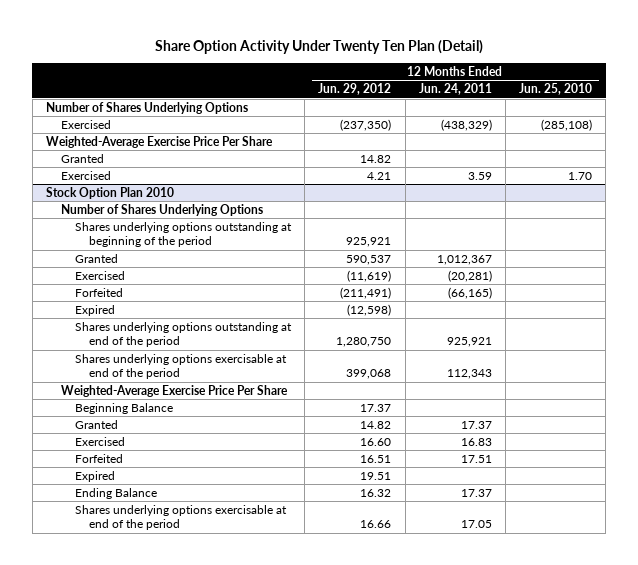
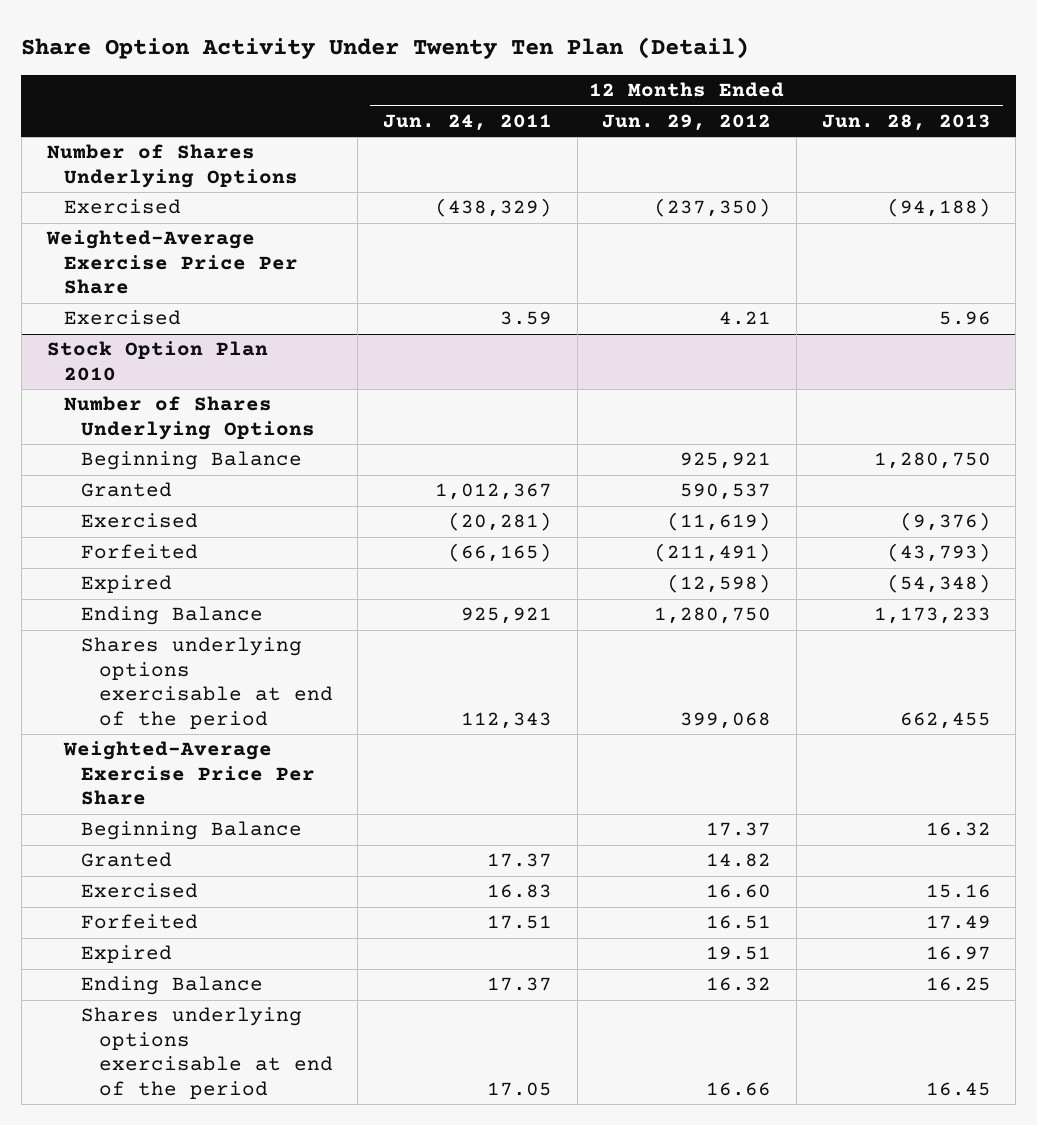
[519,83,593,96] Jun. 25, 2010 -> none
none -> [821,113,991,131] Jun. 28, 2013
[60,153,104,163] Granted -> none
[75,221,293,248] Shares underlying options outstanding at beginning of the period -> [81,451,303,471] Beginning Balance
[75,321,293,348] Shares underlying options outstanding at end of the period -> [81,606,264,626] Ending Balance

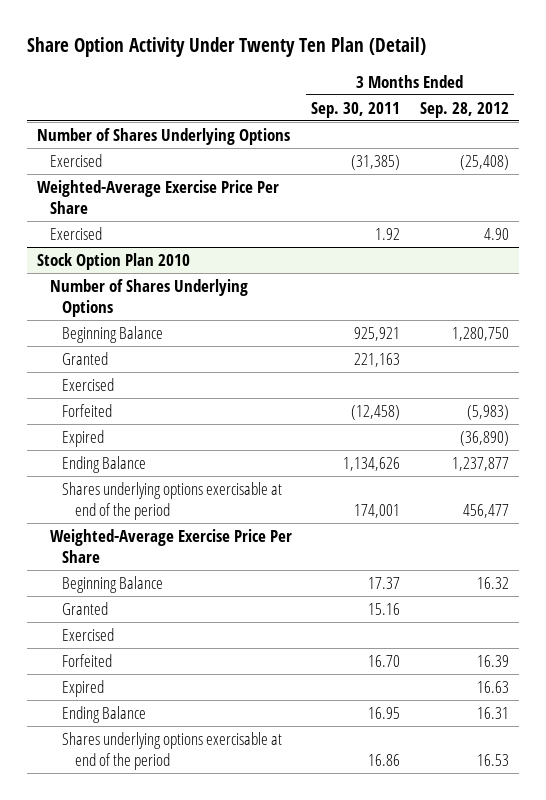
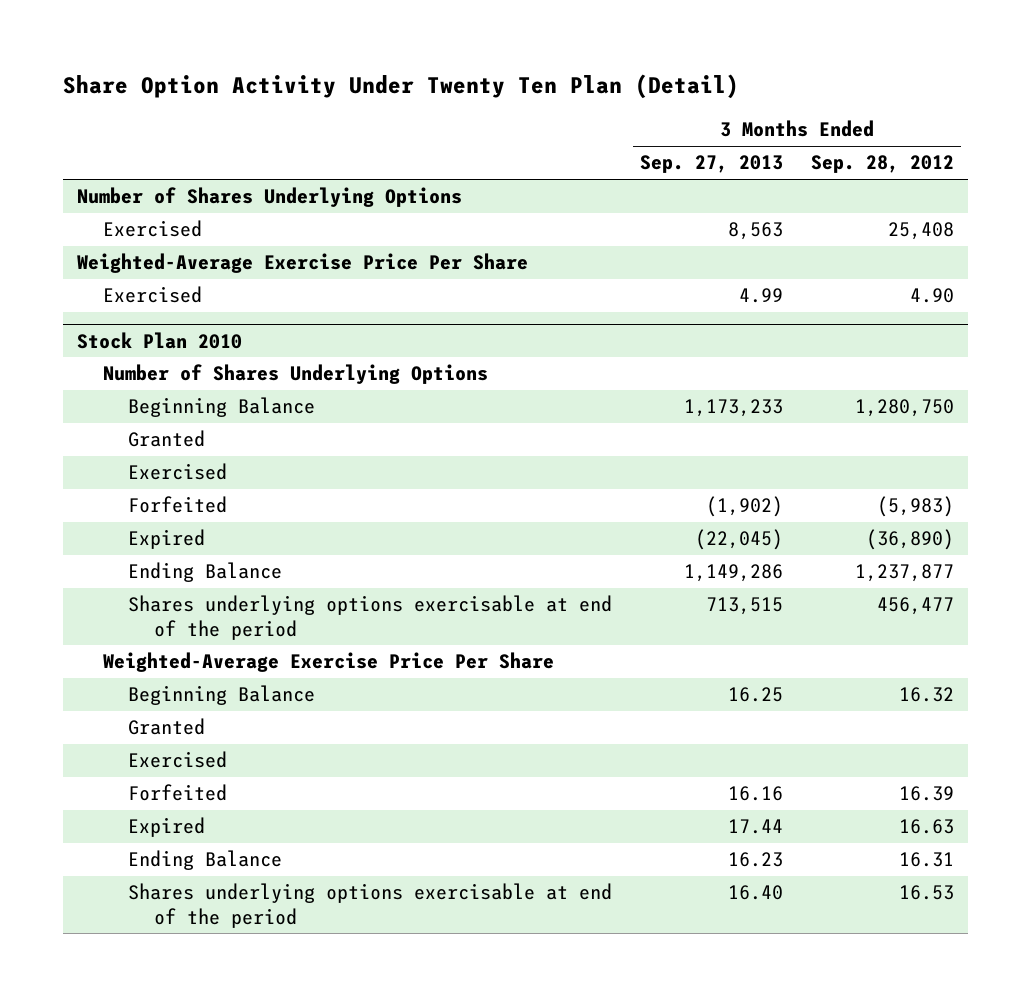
[311,101,401,118] Sep. 30, 2011 -> none
none -> [640,155,784,174] Sep. 27, 2013
[460,154,510,170] (25,408) -> [887,222,954,241] 25,408
[36,252,190,270] Stock Option Plan 2010 -> [76,331,242,349] Stock Plan 2010

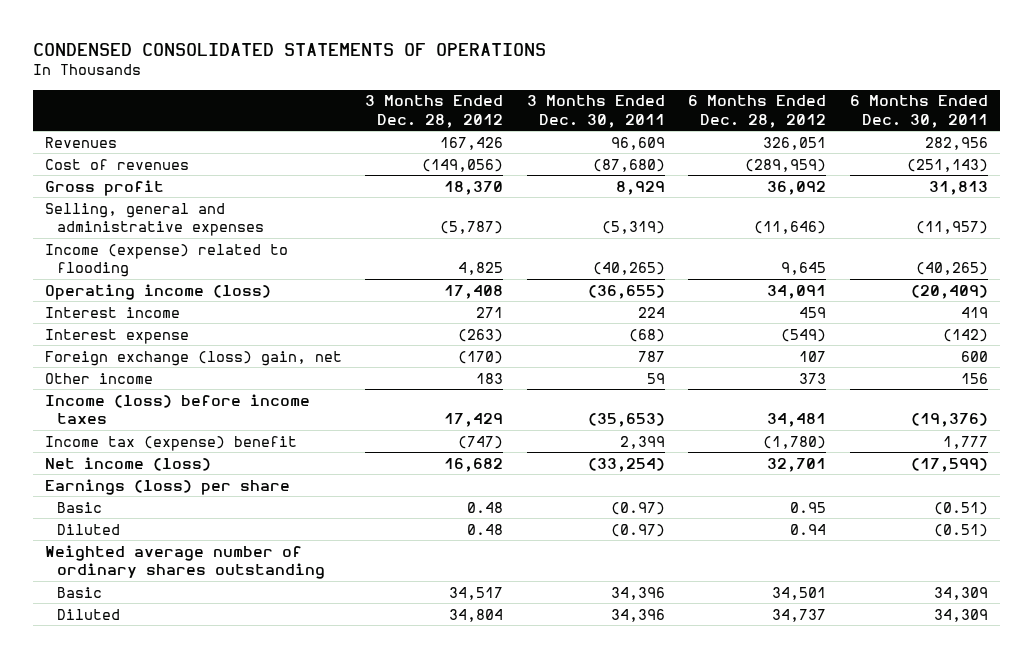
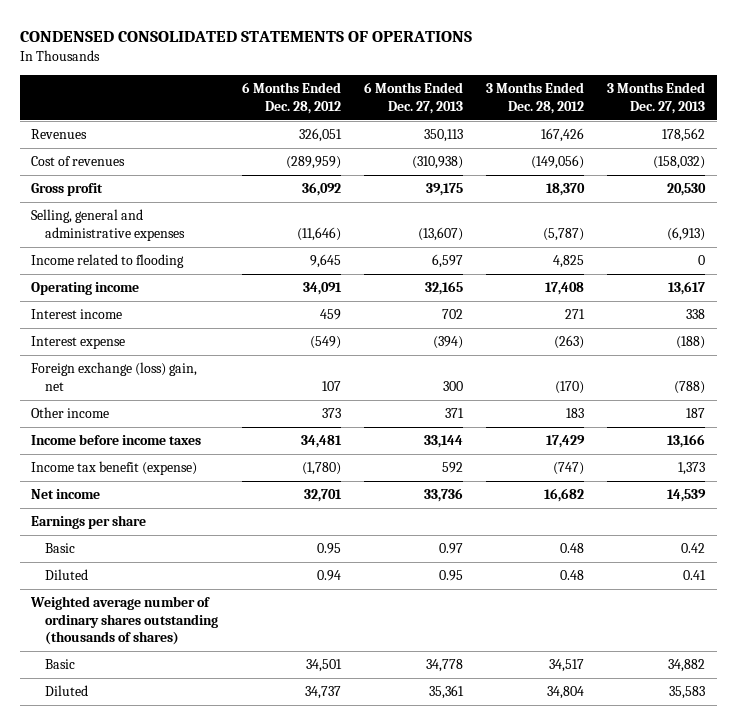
[526,95,665,128] 3 Months Ended Dec. 30, 2011 -> none
[849,95,988,128] 6 Months Ended Dec. 30, 2011 -> none
none -> [363,82,463,114] 6 Months Ended Dec. 27, 2013
none -> [607,82,706,114] 3 Months Ended Dec. 27, 2013
[44,243,288,278] Income (expense) related to flooding -> [31,254,185,269] Income related to flooding
[44,283,271,300] Operating income (loss) -> [31,282,140,296] Operating income
[44,393,310,425] Income (loss) before income taxes -> [31,434,202,446] Income before income taxes
[44,435,297,451] Income tax (expense) benefit -> [31,461,198,476] Income tax benefit (expense)
[44,456,211,471] Net income (loss) -> [31,489,101,500] Net income
[44,478,290,495] Earnings (loss) per share -> [31,515,147,530] Earnings per share
[44,544,325,580] Weighted average number of ordinary shares outstanding -> [30,596,219,646] Weighted average number of ordinary shares outstanding (thousands of shares)

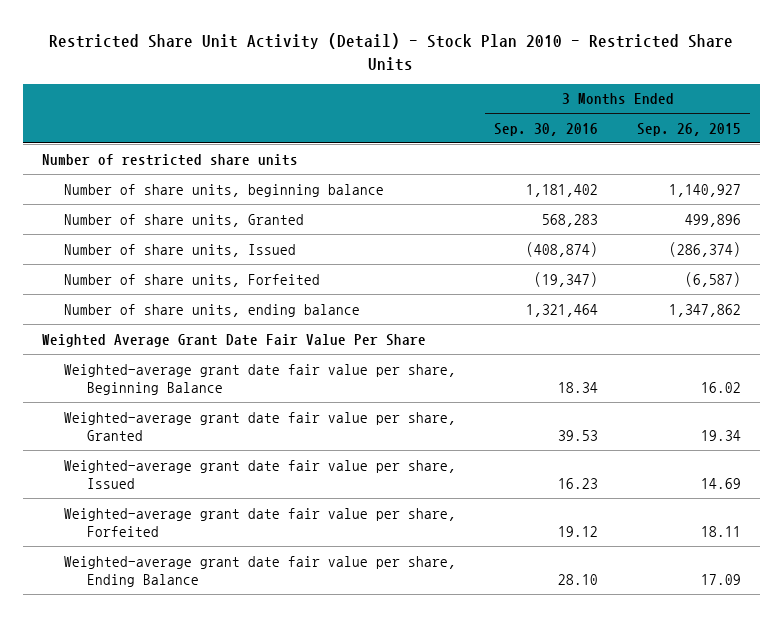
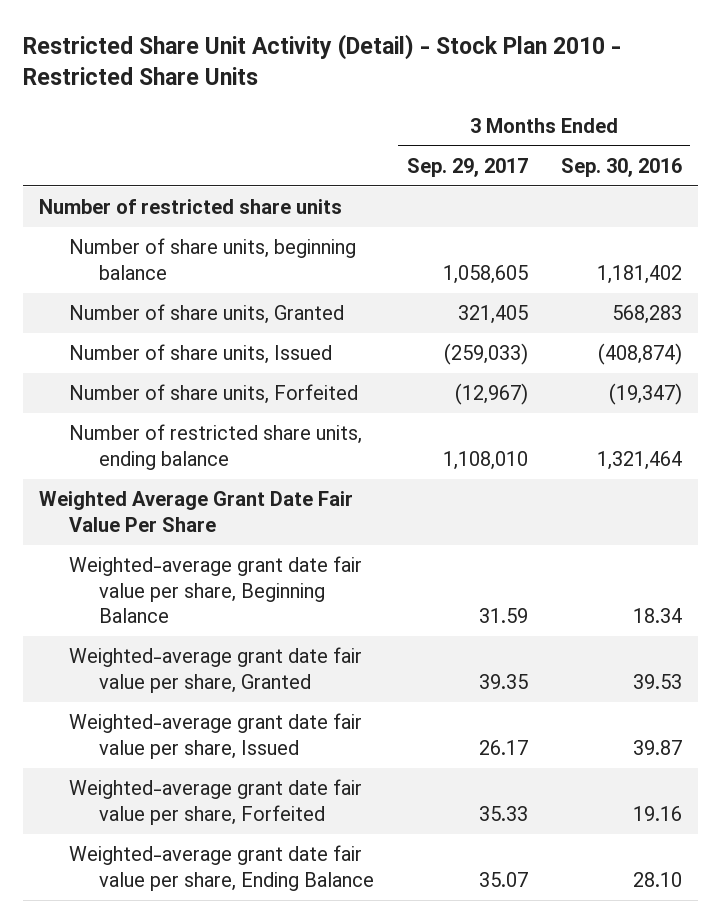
[636,122,741,136] Sep. 26, 2015 -> none
none -> [406,157,528,177] Sep. 29, 2017
[64,303,361,317] Number of share units, ending balance -> [69,424,363,470] Number of restricted share units, ending balance
[558,477,599,489] 16.23 -> [632,739,682,755] 39.87
[558,525,599,537] 19.12 -> [632,805,682,821] 19.16

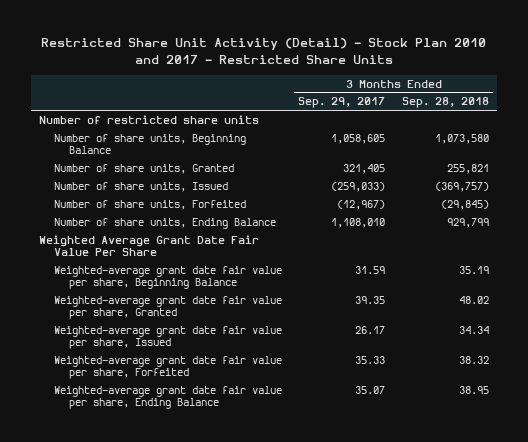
[22,34,621,86] Restricted Share Unit Activity (Detail) - Stock Plan 2010 - Restricted Share Units -> [41,38,487,64] Restricted Share Unit Activity (Detail) - Stock Plan 2010 and 2017 - Restricted Share Units
[560,157,682,177] Sep. 30, 2016 -> none
none -> [401,97,489,109] Sep. 28, 2018
[69,238,357,280] Number of share units, beginning balance -> [53,133,246,155] Number of share units, Beginning Balance
[69,424,363,470] Number of restricted share units, ending balance -> [53,217,276,229] Number of share units, Ending Balance

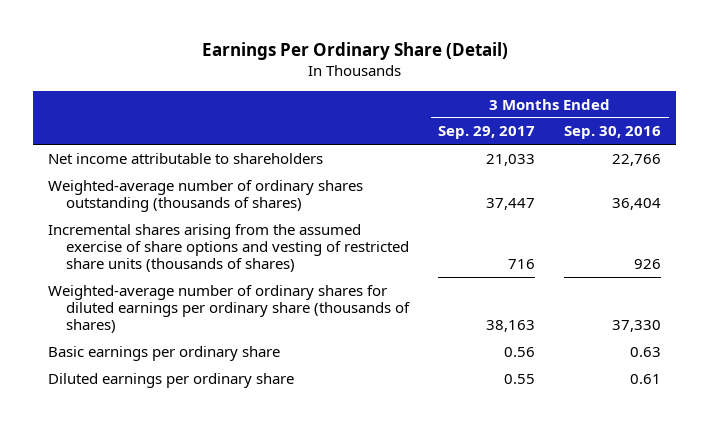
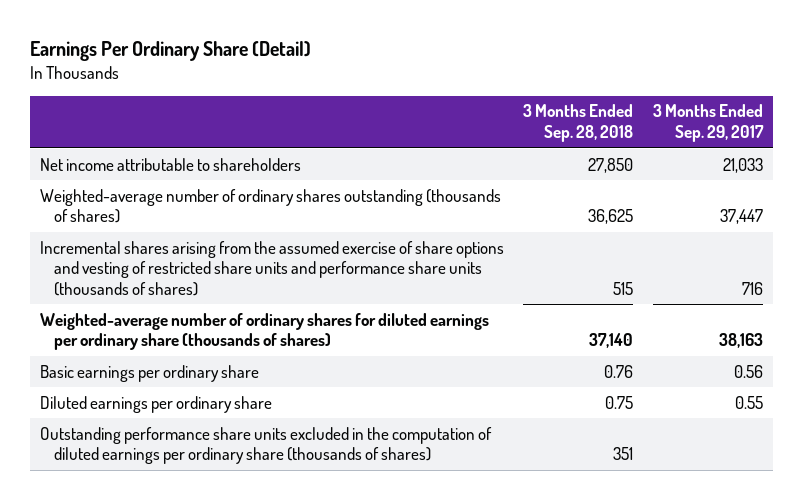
[564,126,662,140] Sep. 30, 2016 -> none
none -> [523,104,634,143] 3 Months Ended Sep. 28, 2018
[47,223,409,273] Incremental shares arising from the assumed exercise of share options and vesting of restricted share units (thousands of shares) -> [39,240,504,296] Incremental shares arising from the assumed exercise of share options and vesting of restricted share units and performance share units (thousands of shares)
none -> [39,426,492,465] Outstanding performance share units excluded in the computation of diluted earnings per ordinary share (thousands of shares)

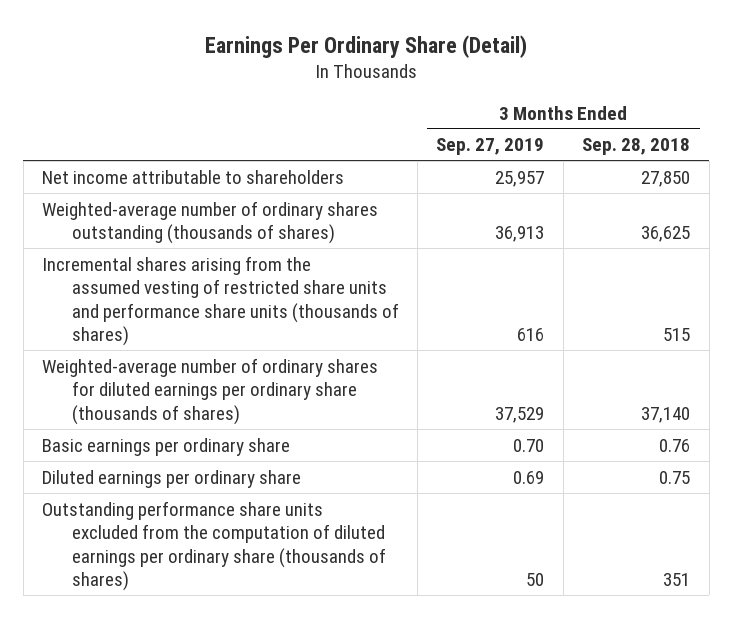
[652,104,764,143] 3 Months Ended Sep. 29, 2017 -> none
none -> [436,138,545,156] Sep. 27, 2019
[39,240,504,296] Incremental shares arising from the assumed exercise of share options and vesting of restricted share units and performance share units (thousands of shares) -> [42,255,399,347] Incremental shares arising from the assumed vesting of restricted share units and performance share units (thousands of shares)
[39,426,492,465] Outstanding performance share units excluded in the computation of diluted earnings per ordinary share (thousands of shares) -> [42,500,386,592] Outstanding performance share units excluded from the computation of diluted earnings per ordinary share (thousands of shares)

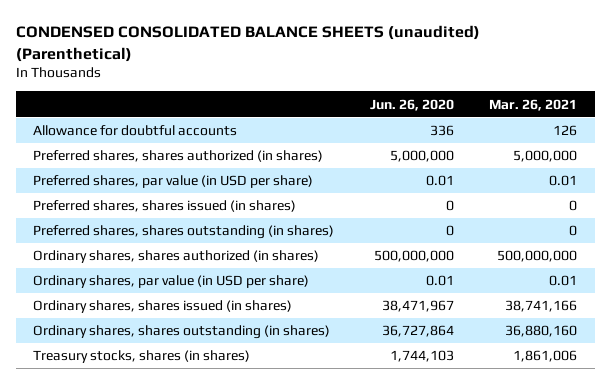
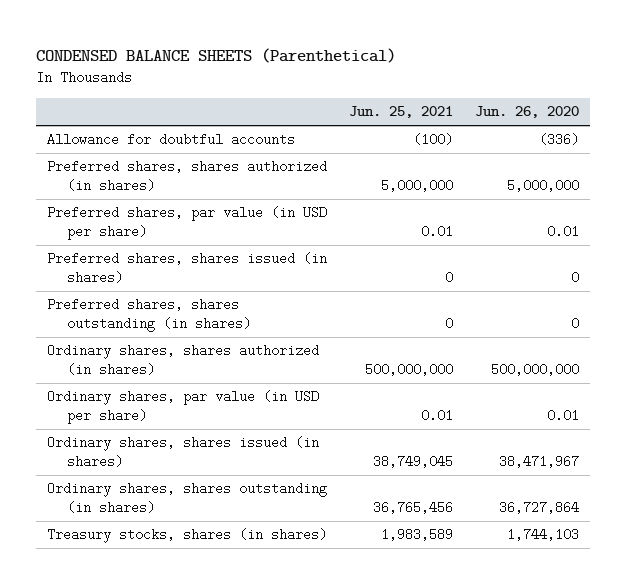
[15,25,480,62] CONDENSED CONSOLIDATED BALANCE SHEETS (unaudited) (Parenthetical) -> [36,47,397,63] CONDENSED BALANCE SHEETS (Parenthetical)
[489,98,578,111] Mar. 26, 2021 -> none
none -> [349,106,454,119] Jun. 25, 2021
[429,125,454,137] 336 -> [539,133,580,147] (336)

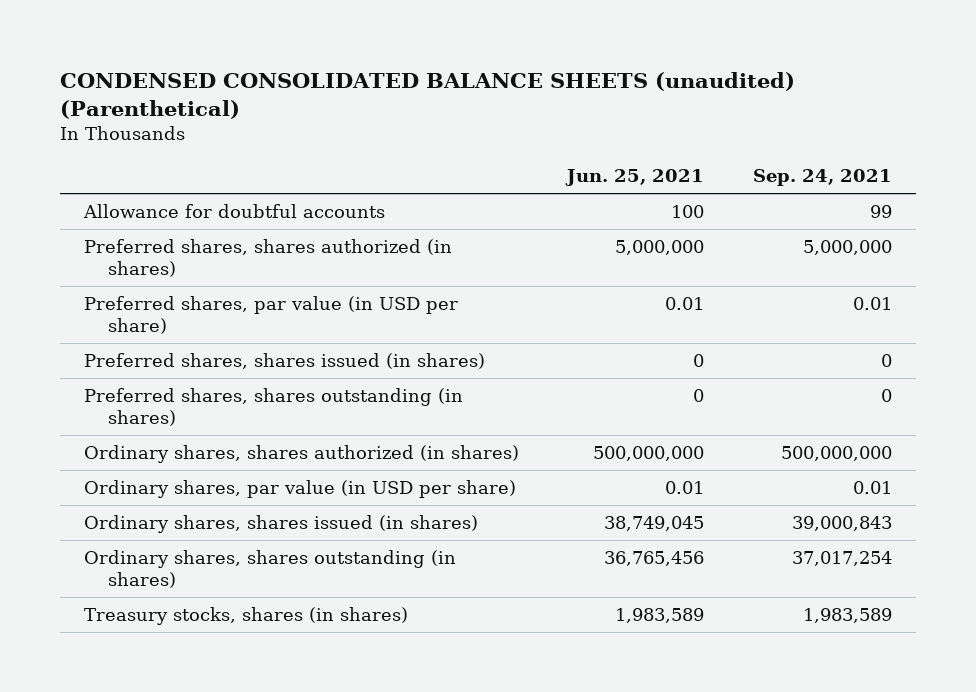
[36,47,397,63] CONDENSED BALANCE SHEETS (Parenthetical) -> [60,71,796,119] CONDENSED CONSOLIDATED BALANCE SHEETS (unaudited) (Parenthetical)
[475,106,580,119] Jun. 26, 2020 -> none
none -> [752,169,892,187] Sep. 24, 2021
[413,133,454,147] (100) -> [671,205,705,219] 100

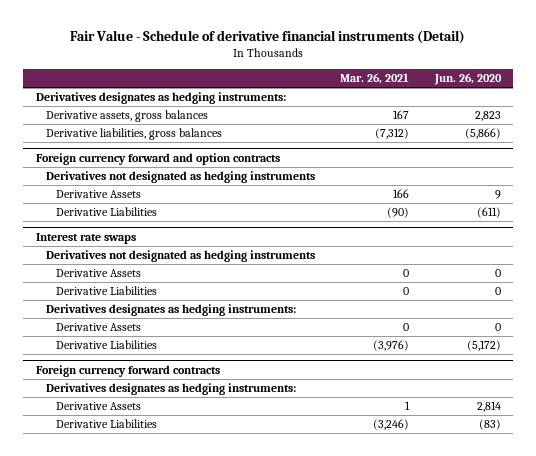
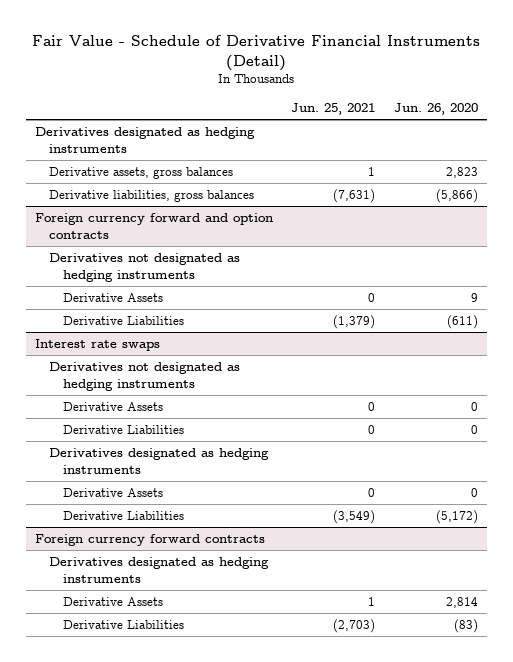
[70,30,466,45] Fair Value - Schedule of derivative financial instruments (Detail) -> [32,34,481,71] Fair Value - Schedule of Derivative Financial Instruments (Detail)
[340,73,410,85] Mar. 26, 2021 -> none
none -> [291,103,376,116] Jun. 25, 2021
[35,92,286,105] Derivatives designates as hedging instruments: -> [34,126,255,153] Derivatives designated as hedging instruments
[46,304,297,317] Derivatives designates as hedging instruments: -> [49,447,270,474] Derivatives designated as hedging instruments
[46,383,297,396] Derivatives designates as hedging instruments: -> [49,556,270,583] Derivatives designated as hedging instruments

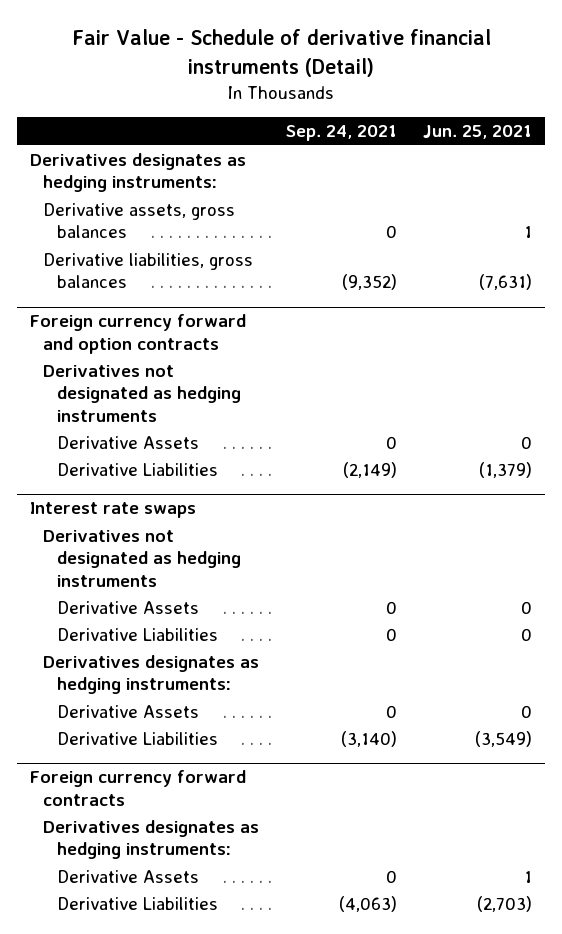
[32,34,481,71] Fair Value - Schedule of Derivative Financial Instruments (Detail) -> [71,29,491,77] Fair Value - Schedule of derivative financial instruments (Detail)
[393,103,478,116] Jun. 26, 2020 -> none
none -> [285,125,397,142] Sep. 24, 2021
[34,126,255,153] Derivatives designated as hedging instruments -> [29,152,246,193] Derivatives designates as hedging instruments:
[49,447,270,474] Derivatives designated as hedging instruments -> [43,654,260,695] Derivatives designates as hedging instruments:
[49,556,270,583] Derivatives designated as hedging instruments -> [43,819,260,860] Derivatives designates as hedging instruments:

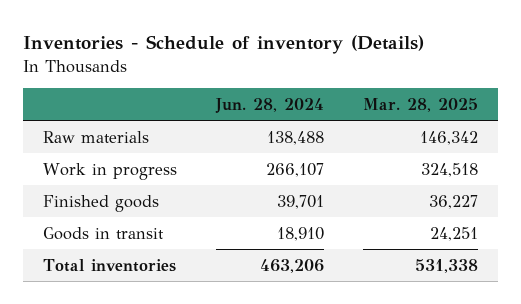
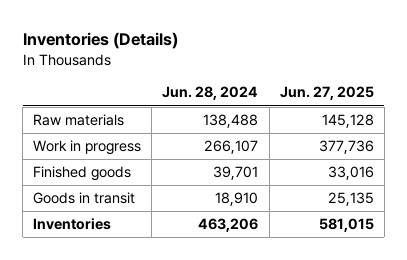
[23,35,425,55] Inventories - Schedule of inventory (Details) -> [22,32,178,50] Inventories (Details)
[363,97,479,112] Mar. 28, 2025 -> none
none -> [279,86,374,101] Jun. 27, 2025
[42,258,176,272] Total inventories -> [33,218,112,231] Inventories

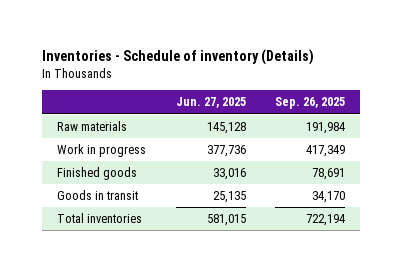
[22,32,178,50] Inventories (Details) -> [42,49,315,66] Inventories - Schedule of inventory (Details)
[162,86,259,101] Jun. 28, 2024 -> none
none -> [275,97,346,110] Sep. 26, 2025
[33,218,112,231] Inventories -> [57,213,143,224] Total inventories

